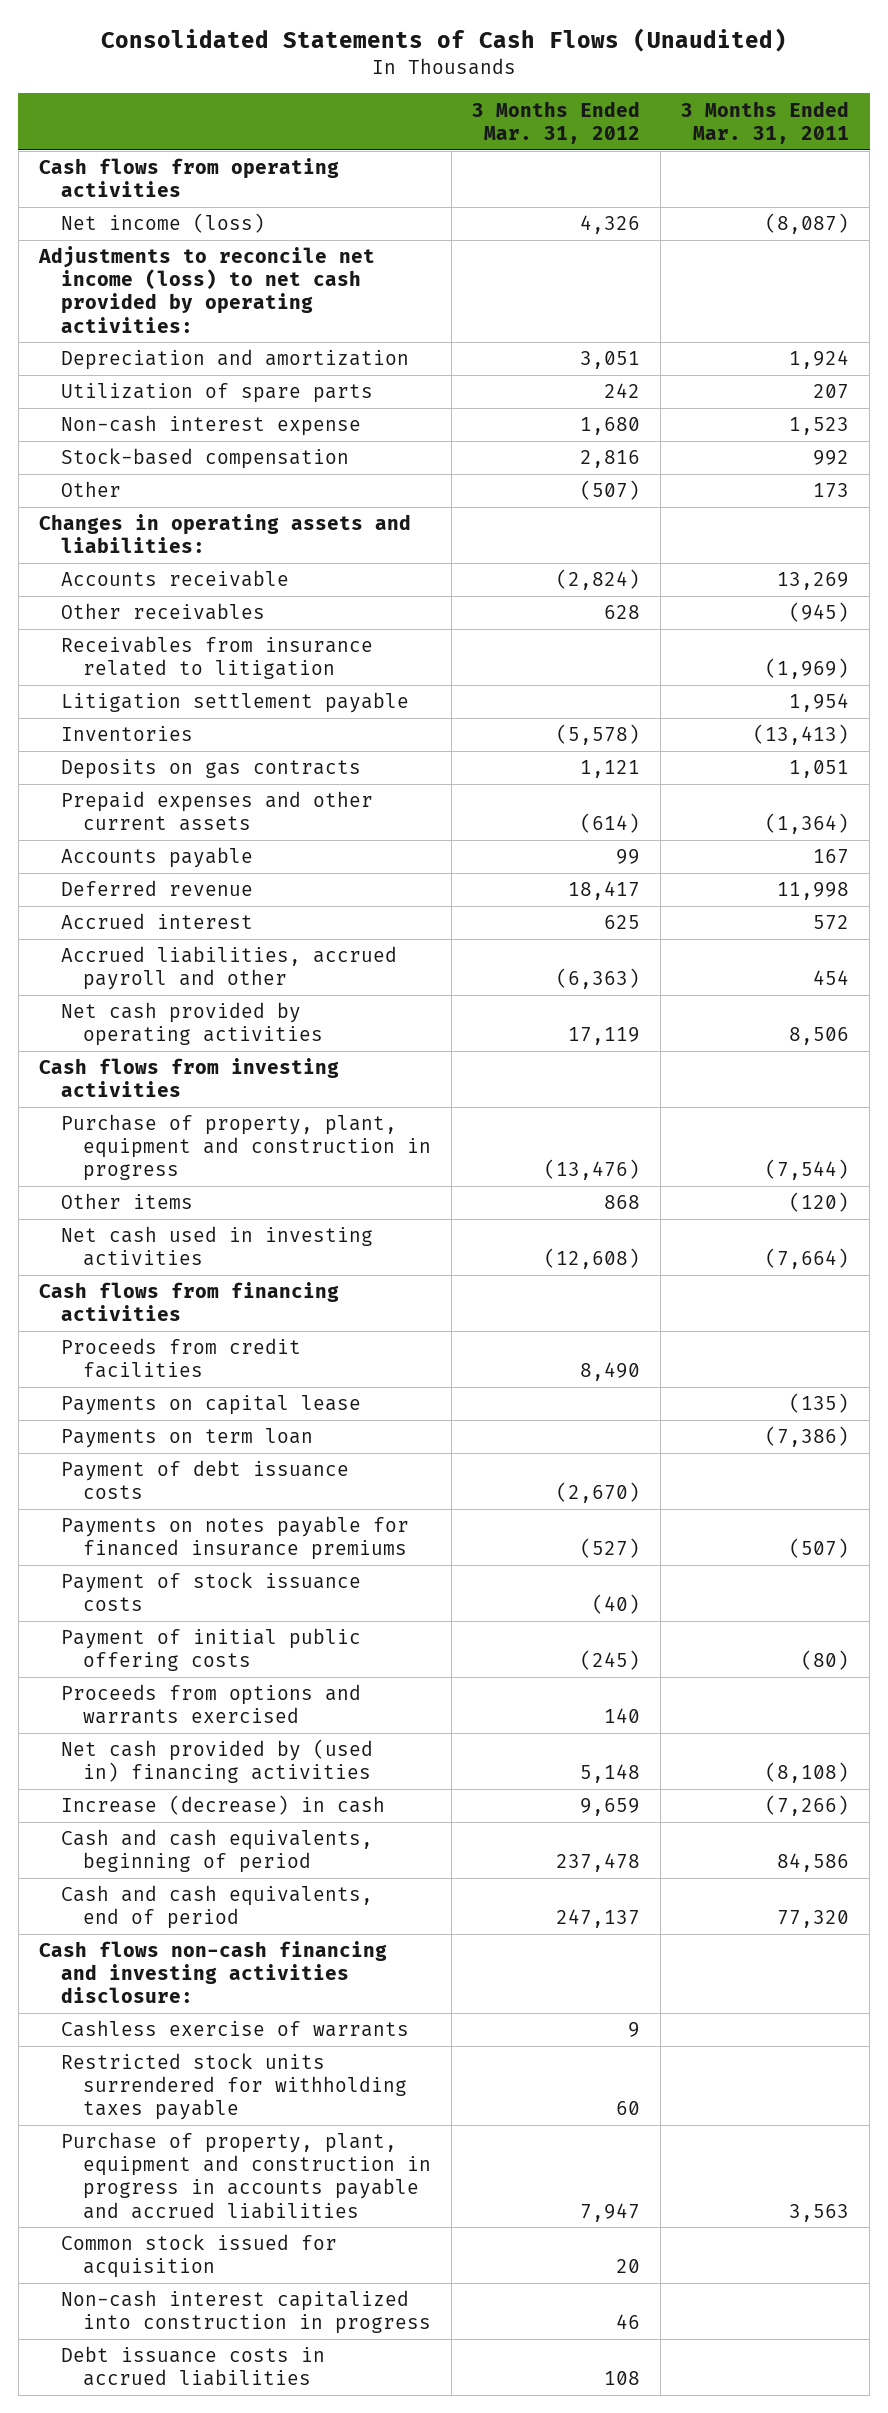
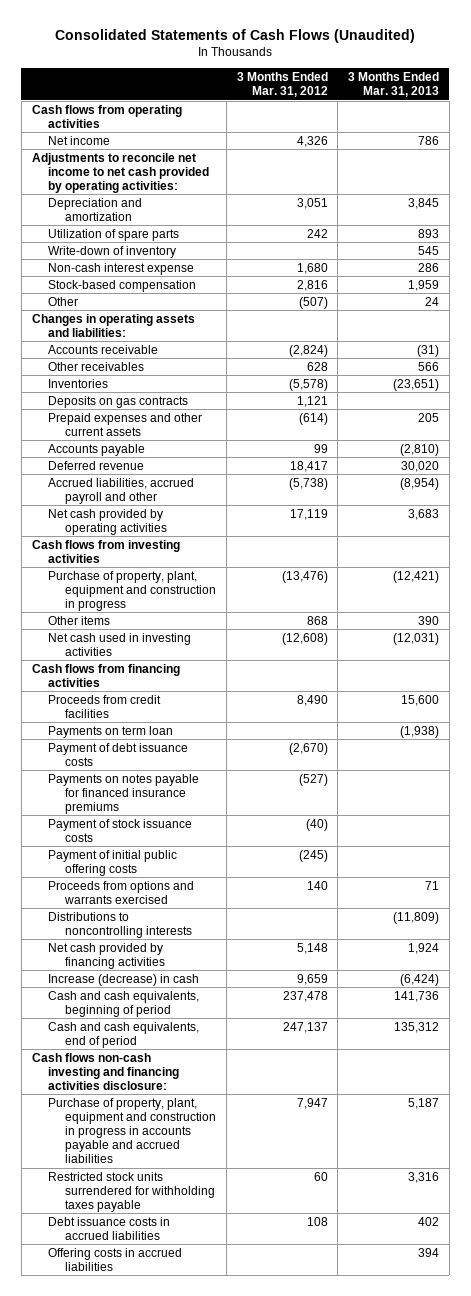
[681,100,850,144] 3 Months Ended Mar. 31, 2011 -> none
none -> [348,72,440,98] 3 Months Ended Mar. 31, 2013
[61,213,266,234] Net income (loss) -> [48,135,111,145] Net income
[37,246,375,333] Adjustments to reconcile net income (loss) to net cash provided by operating activities: -> [31,152,210,193] Adjustments to reconcile net income to net cash provided by operating activities:
none -> [48,245,177,258] Write-down of inventory
[61,636,374,680] Receivables from insurance related to litigation -> none
[61,692,410,714] Litigation settlement payable -> none
[61,913,254,930] Accrued interest -> none
[556,968,641,990] (6,363) -> [288,477,328,490] (5,738)
[61,1395,362,1416] Payments on capital lease -> none
none -> [48,911,193,938] Distributions to noncontrolling interests
[61,1739,374,1784] Net cash provided by (used in) financing activities -> [48,942,166,969] Net cash provided by financing activities
[61,2020,410,2038] Cashless exercise of warrants -> none
[38,1941,387,2004] Cash flows non-cash financing and investing activities disclosure: -> [31,1052,180,1090] Cash flows non-cash investing and financing activities disclosure:
[61,2234,338,2279] Common stock issued for acquisition -> none
[61,2290,432,2335] Non-cash interest capitalized into construction in progress -> none
[61,2053,408,2121] Restricted stock units surrendered for withholding taxes payable -> [48,1171,216,1212] Restricted stock units surrendered for withholding taxes payable
none -> [48,1247,183,1271] Offering costs in accrued liabilities

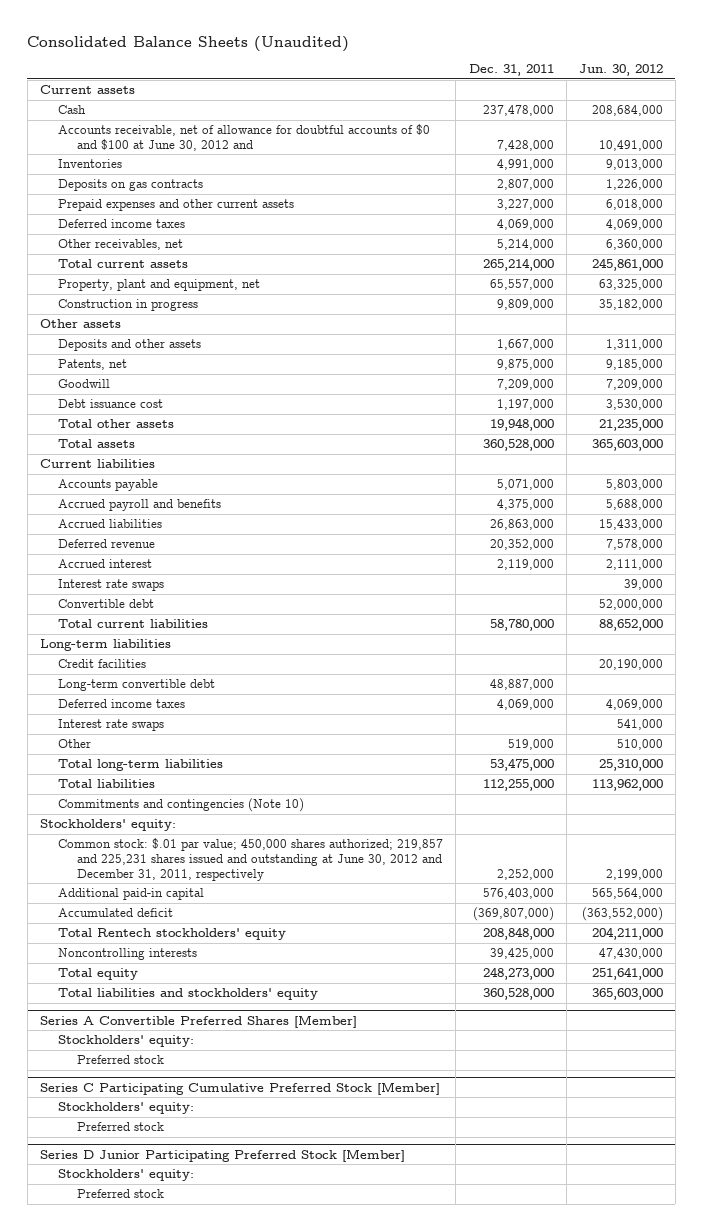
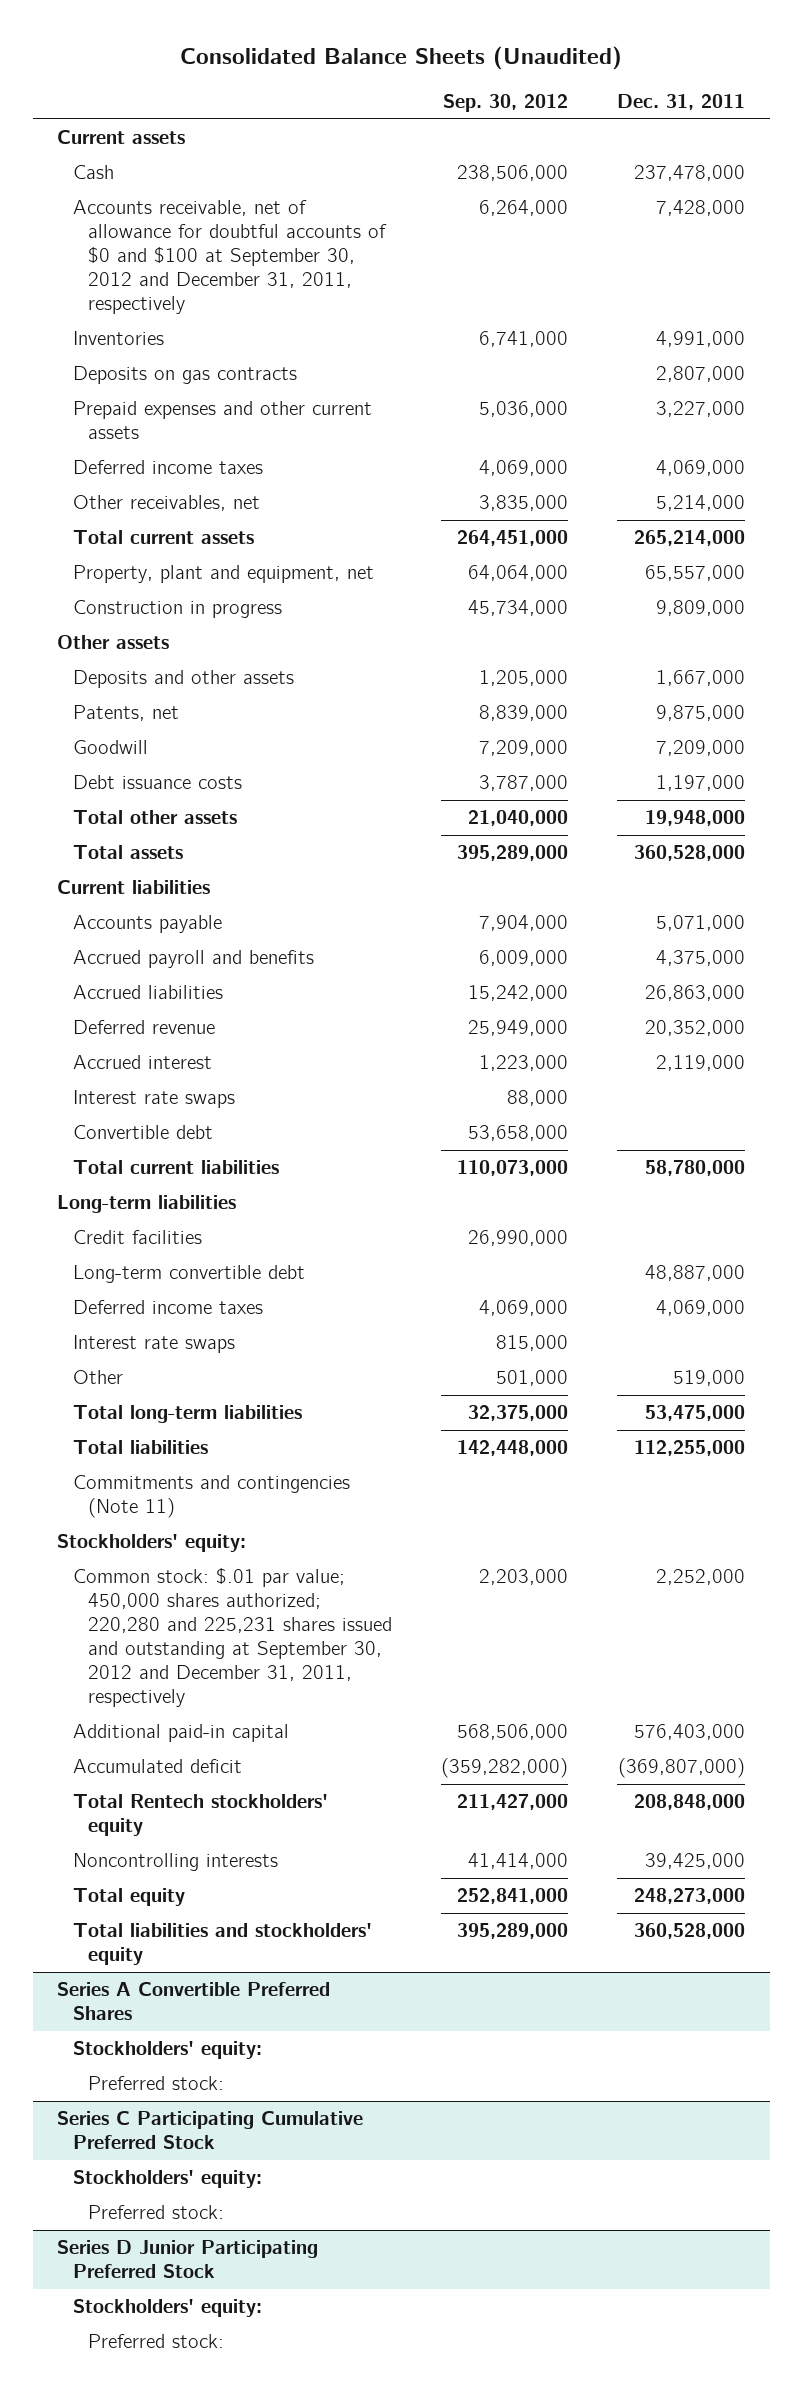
[578,64,663,77] Jun. 30, 2012 -> none
none -> [443,94,569,113] Sep. 30, 2012
[58,124,431,151] Accounts receivable, net of allowance for doubtful accounts of $0 and $100 at June 30, 2012 and -> [72,200,388,315] Accounts receivable, net of allowance for doubtful accounts of $0 and $100 at September 30, 2012 and December 31, 2011, respectively
[58,399,164,409] Debt issuance cost -> [72,775,242,790] Debt issuance costs
[58,798,305,813] Commitments and contingencies (Note 10) -> [72,1475,350,1519] Commitments and contingencies (Note 11)
[58,838,444,881] Common stock: $.01 par value; 450,000 shares authorized; 219,857 and 225,231 shares issued and outstanding at June 30, 2012 and December 31, 2011, respectively -> [72,1568,393,1708] Common stock: $.01 par value; 450,000 shares authorized; 220,280 and 225,231 shares issued and outstanding at September 30, 2012 and December 31, 2011, respectively
[40,1014,358,1028] Series A Convertible Preferred Shares [Member] -> [57,1982,331,2021] Series A Convertible Preferred Shares
[76,1055,164,1065] Preferred stock -> [88,2076,225,2091] Preferred stock:
[40,1081,441,1095] Series C Participating Cumulative Preferred Stock [Member] -> [57,2111,364,2150] Series C Participating Cumulative Preferred Stock
[76,1122,164,1132] Preferred stock -> [88,2205,225,2220] Preferred stock:
[40,1148,406,1162] Series D Junior Participating Preferred Stock [Member] -> [57,2240,319,2279] Series D Junior Participating Preferred Stock
[76,1189,164,1199] Preferred stock -> [88,2334,225,2349] Preferred stock:

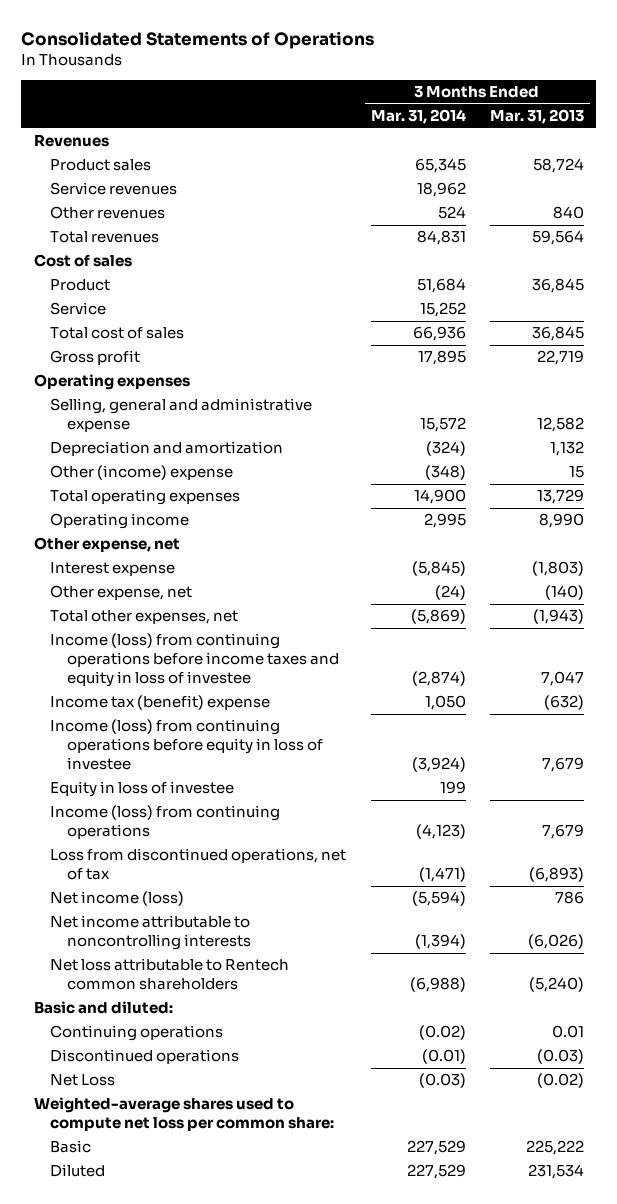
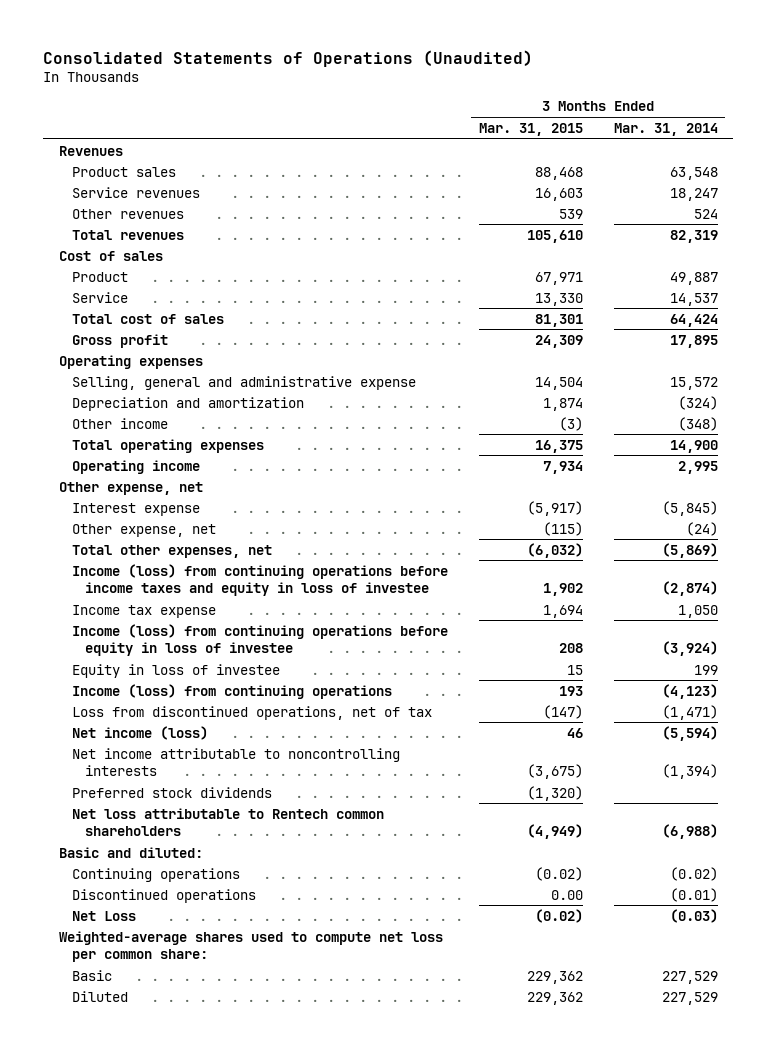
[21,30,375,49] Consolidated Statements of Operations -> [43,50,534,68] Consolidated Statements of Operations (Unaudited)
[489,109,584,125] Mar. 31, 2013 -> none
none -> [478,122,583,136] Mar. 31, 2015
[414,158,466,174] 65,345 -> [669,166,718,180] 63,548
[416,182,466,198] 18,962 -> [669,187,718,201] 18,247
[416,230,466,246] 84,831 -> [669,229,718,243] 82,319
[416,278,466,294] 51,684 -> [669,271,718,285] 49,887
[419,302,466,318] 15,252 -> [669,292,718,306] 14,537
[412,326,466,342] 66,936 -> [669,313,718,327] 64,424
[50,465,234,481] Other (income) expense -> [72,417,169,429] Other income
[50,695,271,711] Income tax (benefit) expense -> [72,604,217,618] Income tax expense
none -> [72,786,273,798] Preferred stock dividends

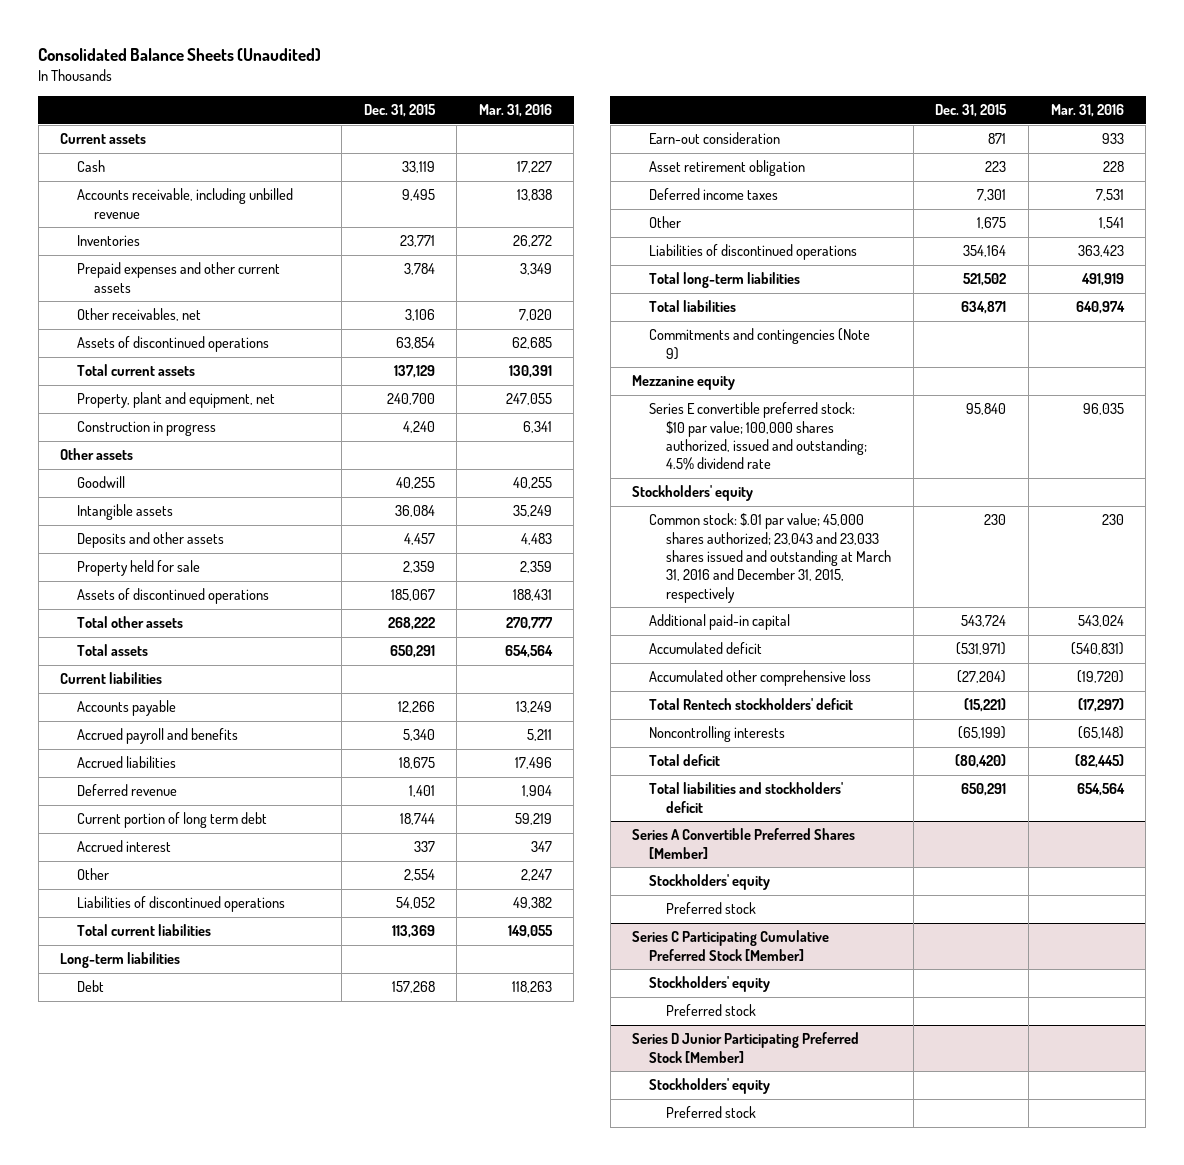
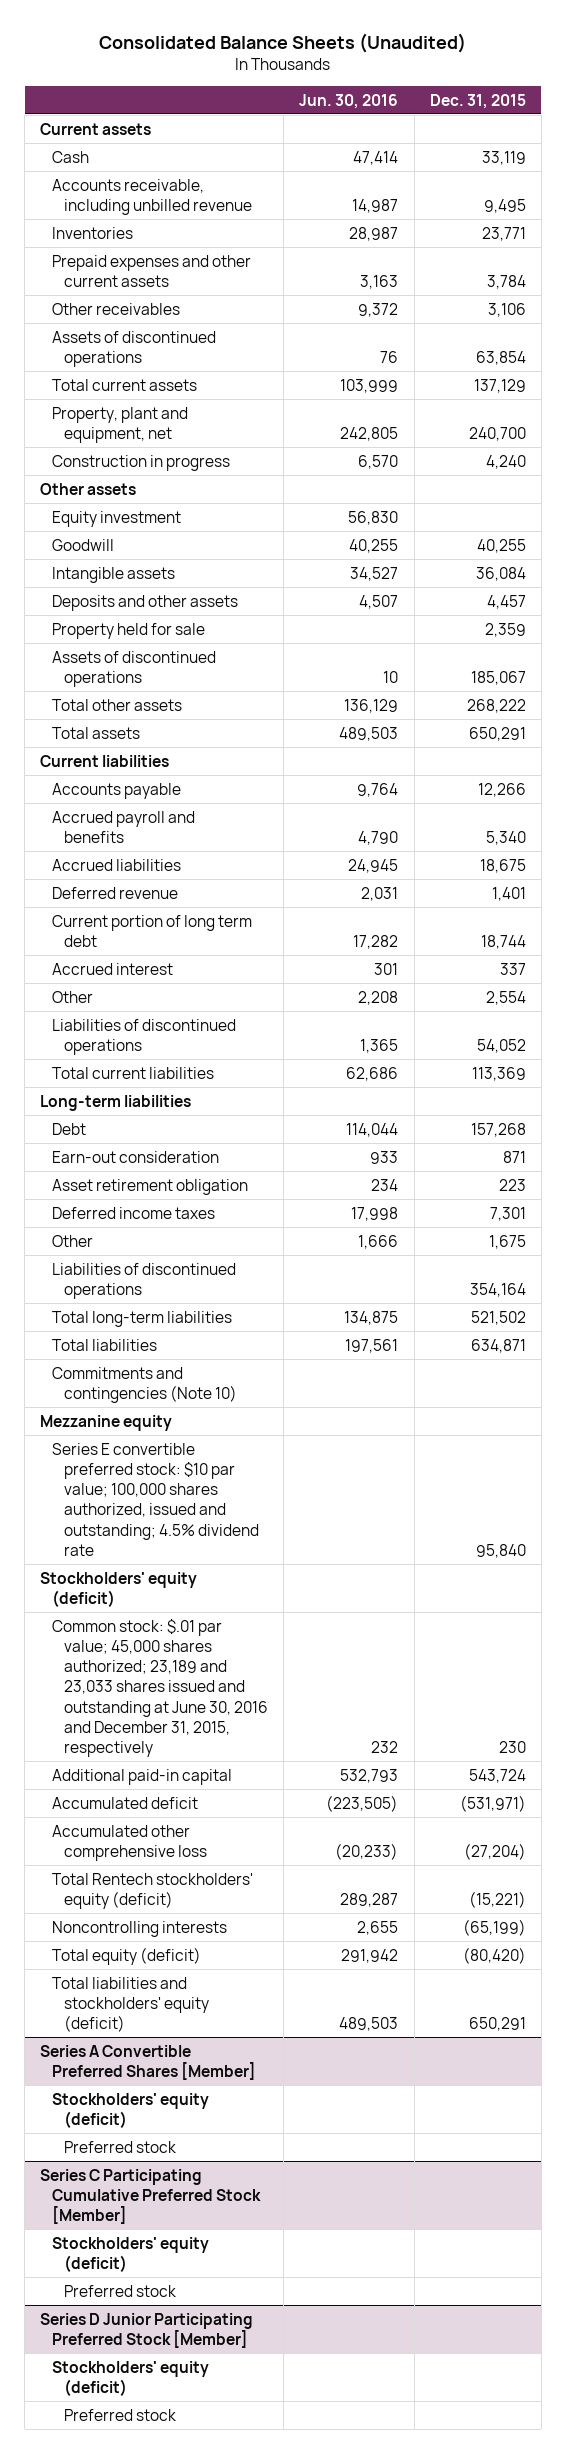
[478,104,552,118] Mar. 31, 2016 -> none
none -> [299,93,399,109] Jun. 30, 2016
[77,308,202,322] Other receivables, net -> [52,302,181,315] Other receivables
none -> [52,510,182,527] Equity investment
[649,328,871,360] Commitments and contingencies (Note 9) -> [52,1366,237,1403] Commitments and contingencies (Note 10)
[632,485,754,502] Stockholders' equity -> [40,1571,198,1607] Stockholders' equity (deficit)
[649,513,892,603] Common stock: $.01 par value; 45,000 shares authorized; 23,043 and 23,033 shares issued and outstanding at March 31, 2016 and December 31, 2015, respectively -> [52,1618,268,1757] Common stock: $.01 par value; 45,000 shares authorized; 23,189 and 23,033 shares issued and outstanding at June 30, 2016 and December 31, 2015, respectively
[649,698,854,711] Total Rentech stockholders' deficit -> [52,1872,254,1909] Total Rentech stockholders' equity (deficit)
[649,754,721,767] Total deficit -> [52,1946,202,1965] Total equity (deficit)
[649,782,844,813] Total liabilities and stockholders' deficit -> [52,1976,209,2033] Total liabilities and stockholders' equity (deficit)
[649,874,771,891] Stockholders' equity -> [52,2092,210,2128] Stockholders' equity (deficit)
[649,976,771,993] Stockholders' equity -> [52,2236,210,2272] Stockholders' equity (deficit)
[649,1078,771,1095] Stockholders' equity -> [52,2360,210,2396] Stockholders' equity (deficit)

